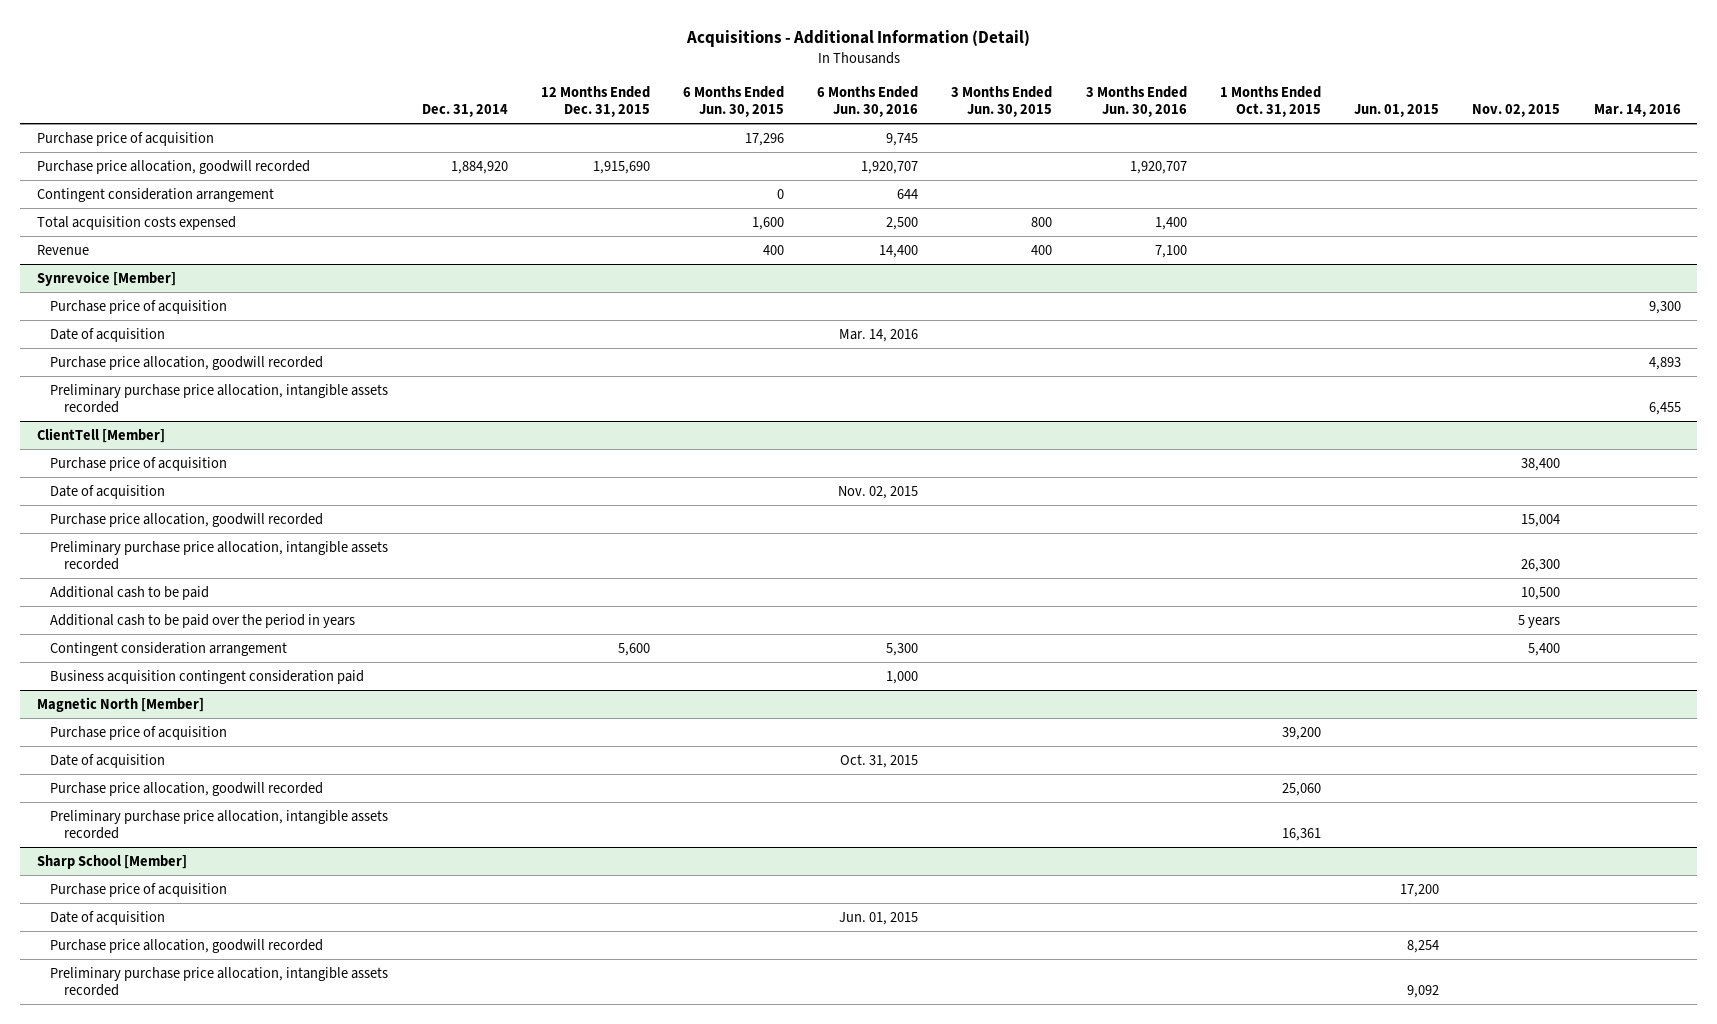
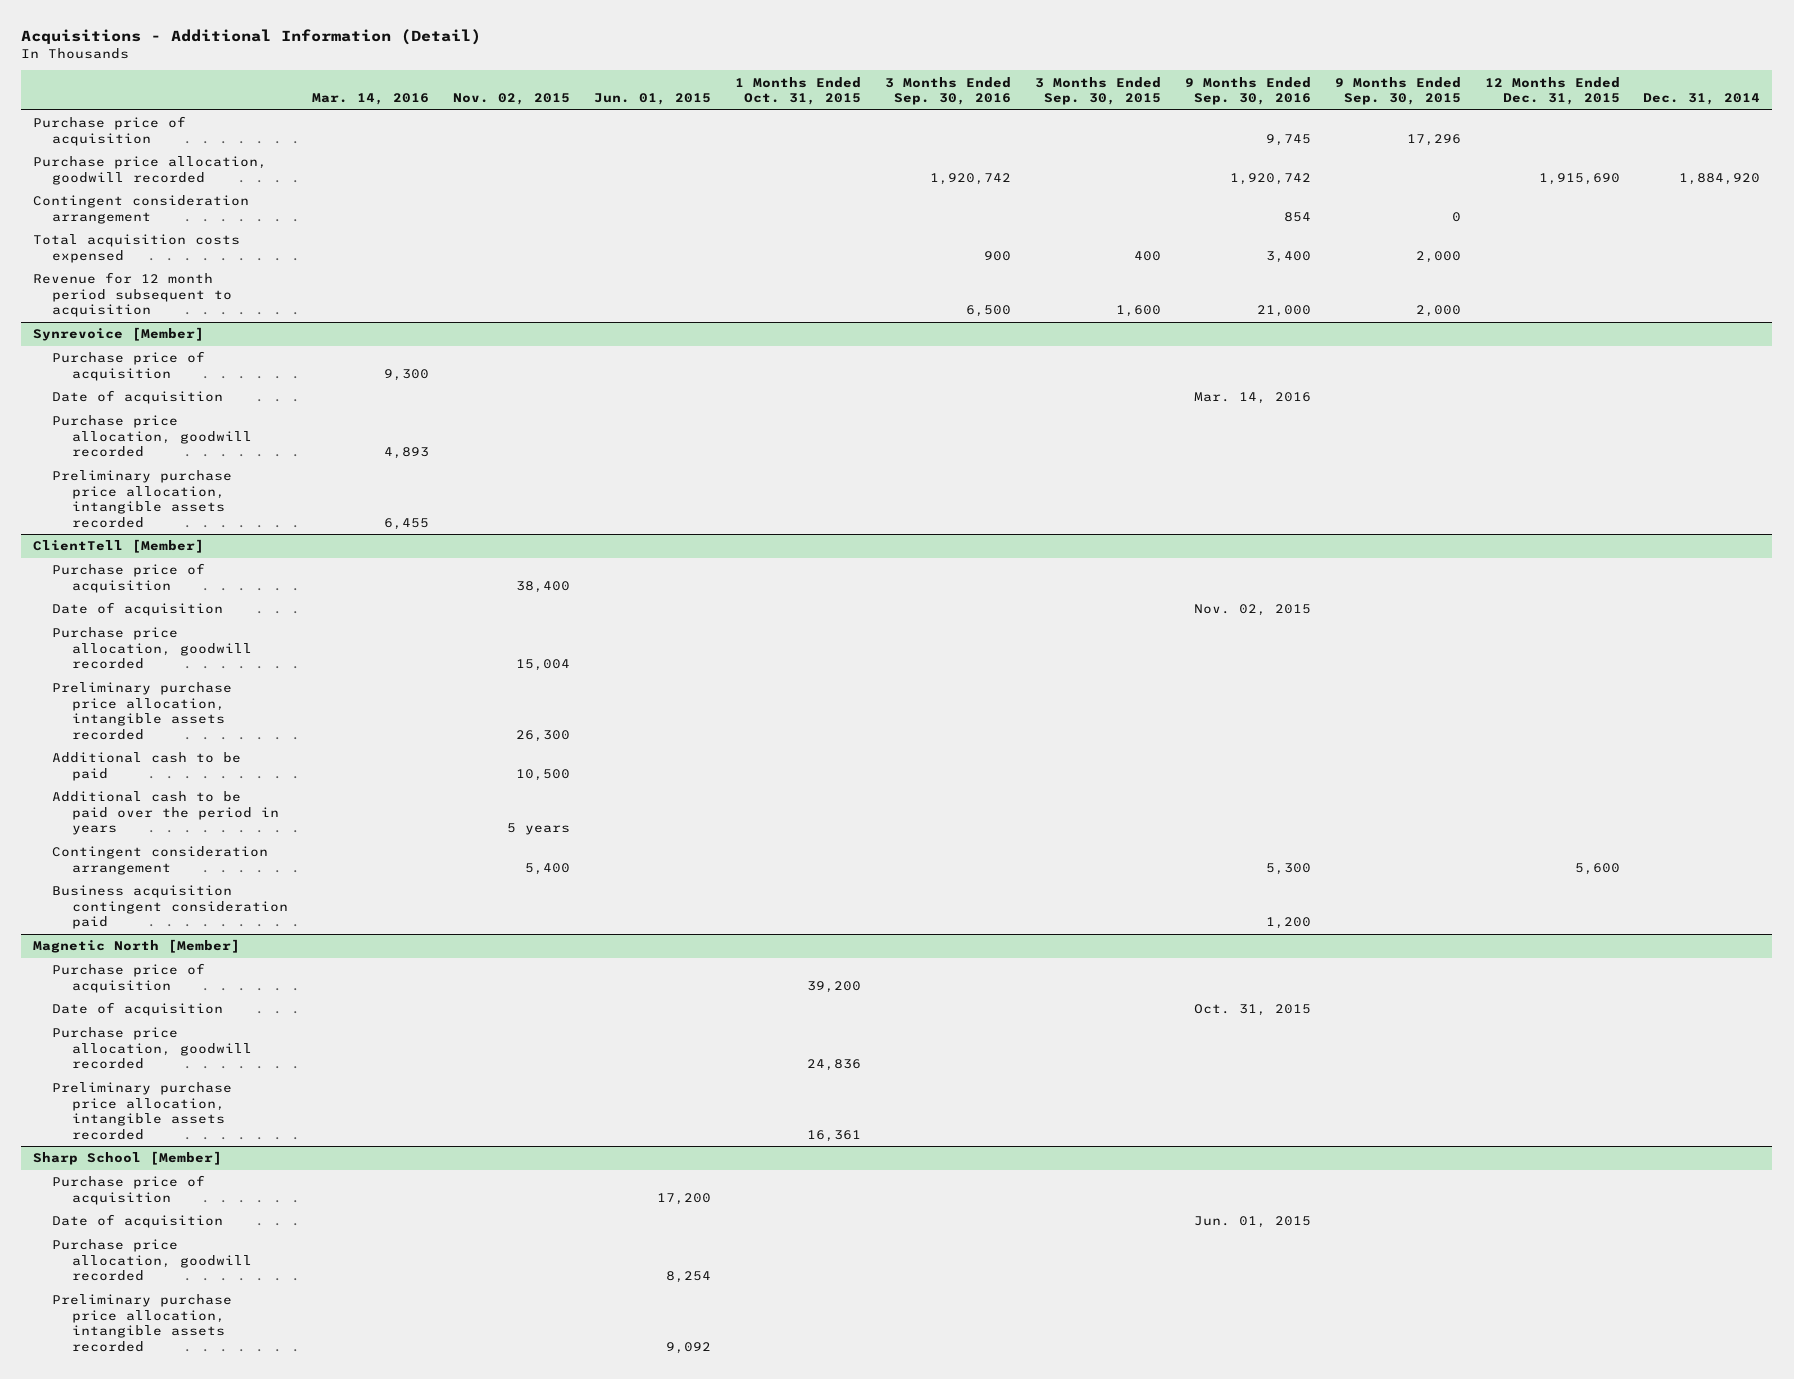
[682,85,784,117] 6 Months Ended Jun. 30, 2015 -> none
[817,85,919,117] 6 Months Ended Jun. 30, 2016 -> none
[951,85,1053,117] 3 Months Ended Jun. 30, 2015 -> none
[1085,85,1187,117] 3 Months Ended Jun. 30, 2016 -> none
none -> [884,76,1011,106] 3 Months Ended Sep. 30, 2016
none -> [1034,76,1161,106] 3 Months Ended Sep. 30, 2015
none -> [1184,76,1311,106] 9 Months Ended Sep. 30, 2016
none -> [1334,76,1461,106] 9 Months Ended Sep. 30, 2015
[36,244,89,255] Revenue -> [33,272,233,318] Revenue for 12 month period subsequent to acquisition
[1281,782,1321,796] 25,060 -> [806,1059,861,1072] 24,836

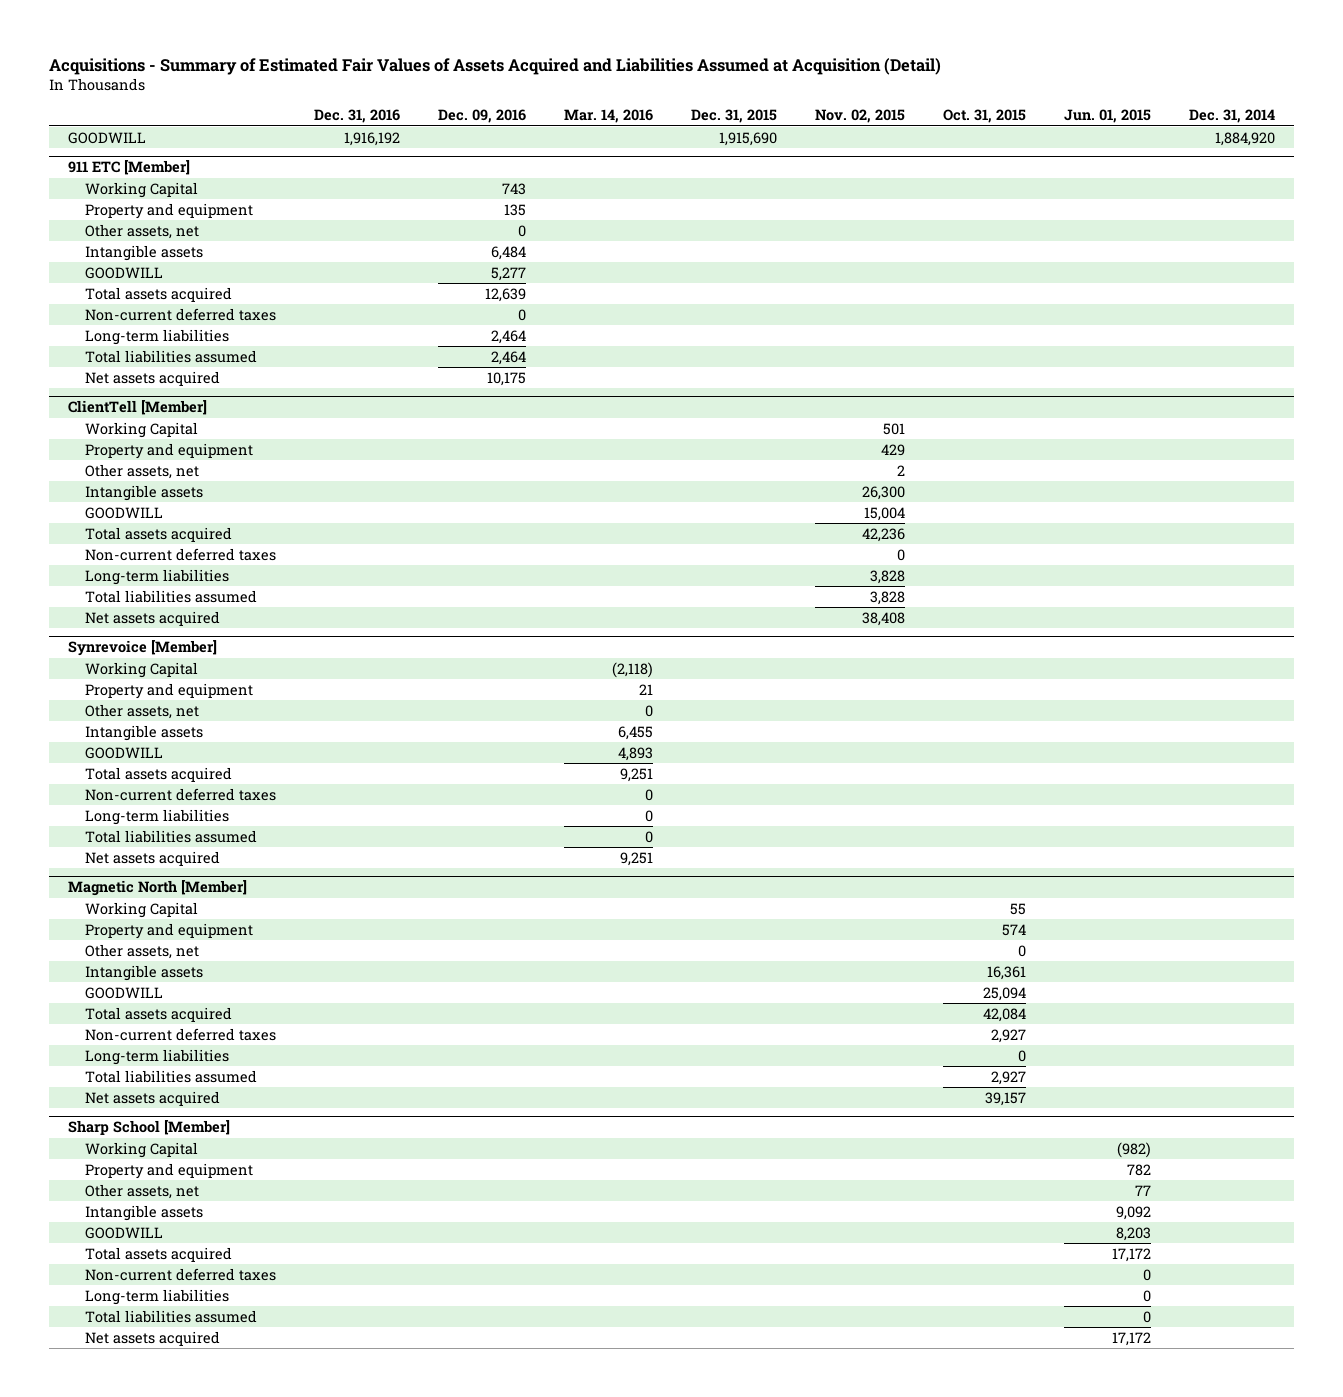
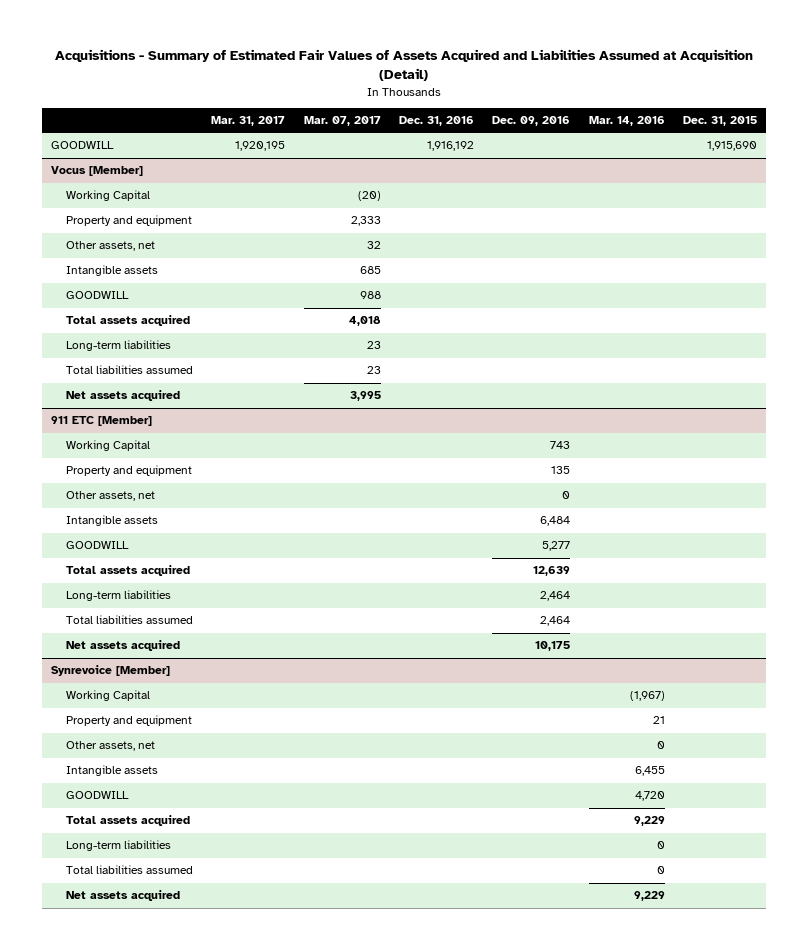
[814,109,905,124] Nov. 02, 2015 -> none
[942,109,1026,124] Oct. 31, 2015 -> none
[1063,109,1151,124] Jun. 01, 2015 -> none
[1188,109,1275,124] Dec. 31, 2014 -> none
none -> [211,116,286,127] Mar. 31, 2017
none -> [303,116,381,127] Mar. 07, 2017
none -> [50,166,143,177] Vocus [Member]
none -> [66,190,151,202] Working Capital
none -> [66,215,193,227] Property and equipment
none -> [66,241,156,252] Other assets, net
none -> [66,265,159,277] Intangible assets
none -> [66,291,130,300] GOODWILL
none -> [66,315,191,327] Total assets acquired
none -> [66,340,172,352] Long-term liabilities
none -> [66,365,194,375] Total liabilities assumed
none -> [66,390,181,402] Net assets acquired
[84,307,276,321] Non-current deferred taxes -> none
[67,400,207,416] ClientTell [Member] -> none
[84,421,198,438] Working Capital -> none
[84,442,253,459] Property and equipment -> none
[84,463,199,479] Other assets, net -> none
[84,484,203,501] Intangible assets -> none
[84,506,163,519] GOODWILL -> none
[84,526,232,542] Total assets acquired -> none
[84,547,276,561] Non-current deferred taxes -> none
[84,568,229,585] Long-term liabilities -> none
[84,589,257,603] Total liabilities assumed -> none
[84,610,220,626] Net assets acquired -> none
[611,661,653,678] (2,118) -> [629,691,665,702] (1,967)
[84,787,276,801] Non-current deferred taxes -> none
[617,746,653,761] 4,893 -> [634,791,665,802] 4,720
[619,767,653,782] 9,251 -> [633,816,665,827] 9,229
[67,880,247,897] Magnetic North [Member] -> none
[84,901,198,918] Working Capital -> none
[84,922,253,939] Property and equipment -> none
[84,943,199,959] Other assets, net -> none
[84,964,203,981] Intangible assets -> none
[84,986,163,999] GOODWILL -> none
[84,1006,232,1022] Total assets acquired -> none
[84,1027,276,1041] Non-current deferred taxes -> none
[84,1048,229,1065] Long-term liabilities -> none
[84,1069,257,1083] Total liabilities assumed -> none
[84,1090,220,1106] Net assets acquired -> none
[67,1120,230,1136] Sharp School [Member] -> none
[84,1141,198,1158] Working Capital -> none
[84,1162,253,1179] Property and equipment -> none
[84,1183,199,1199] Other assets, net -> none
[84,1204,203,1221] Intangible assets -> none
[84,1226,163,1239] GOODWILL -> none
[84,1246,232,1262] Total assets acquired -> none
[84,1267,276,1281] Non-current deferred taxes -> none
[84,1288,229,1305] Long-term liabilities -> none
[84,1309,257,1323] Total liabilities assumed -> none
[84,1330,220,1346] Net assets acquired -> none
[619,851,653,866] 9,251 -> [633,891,665,902] 9,229

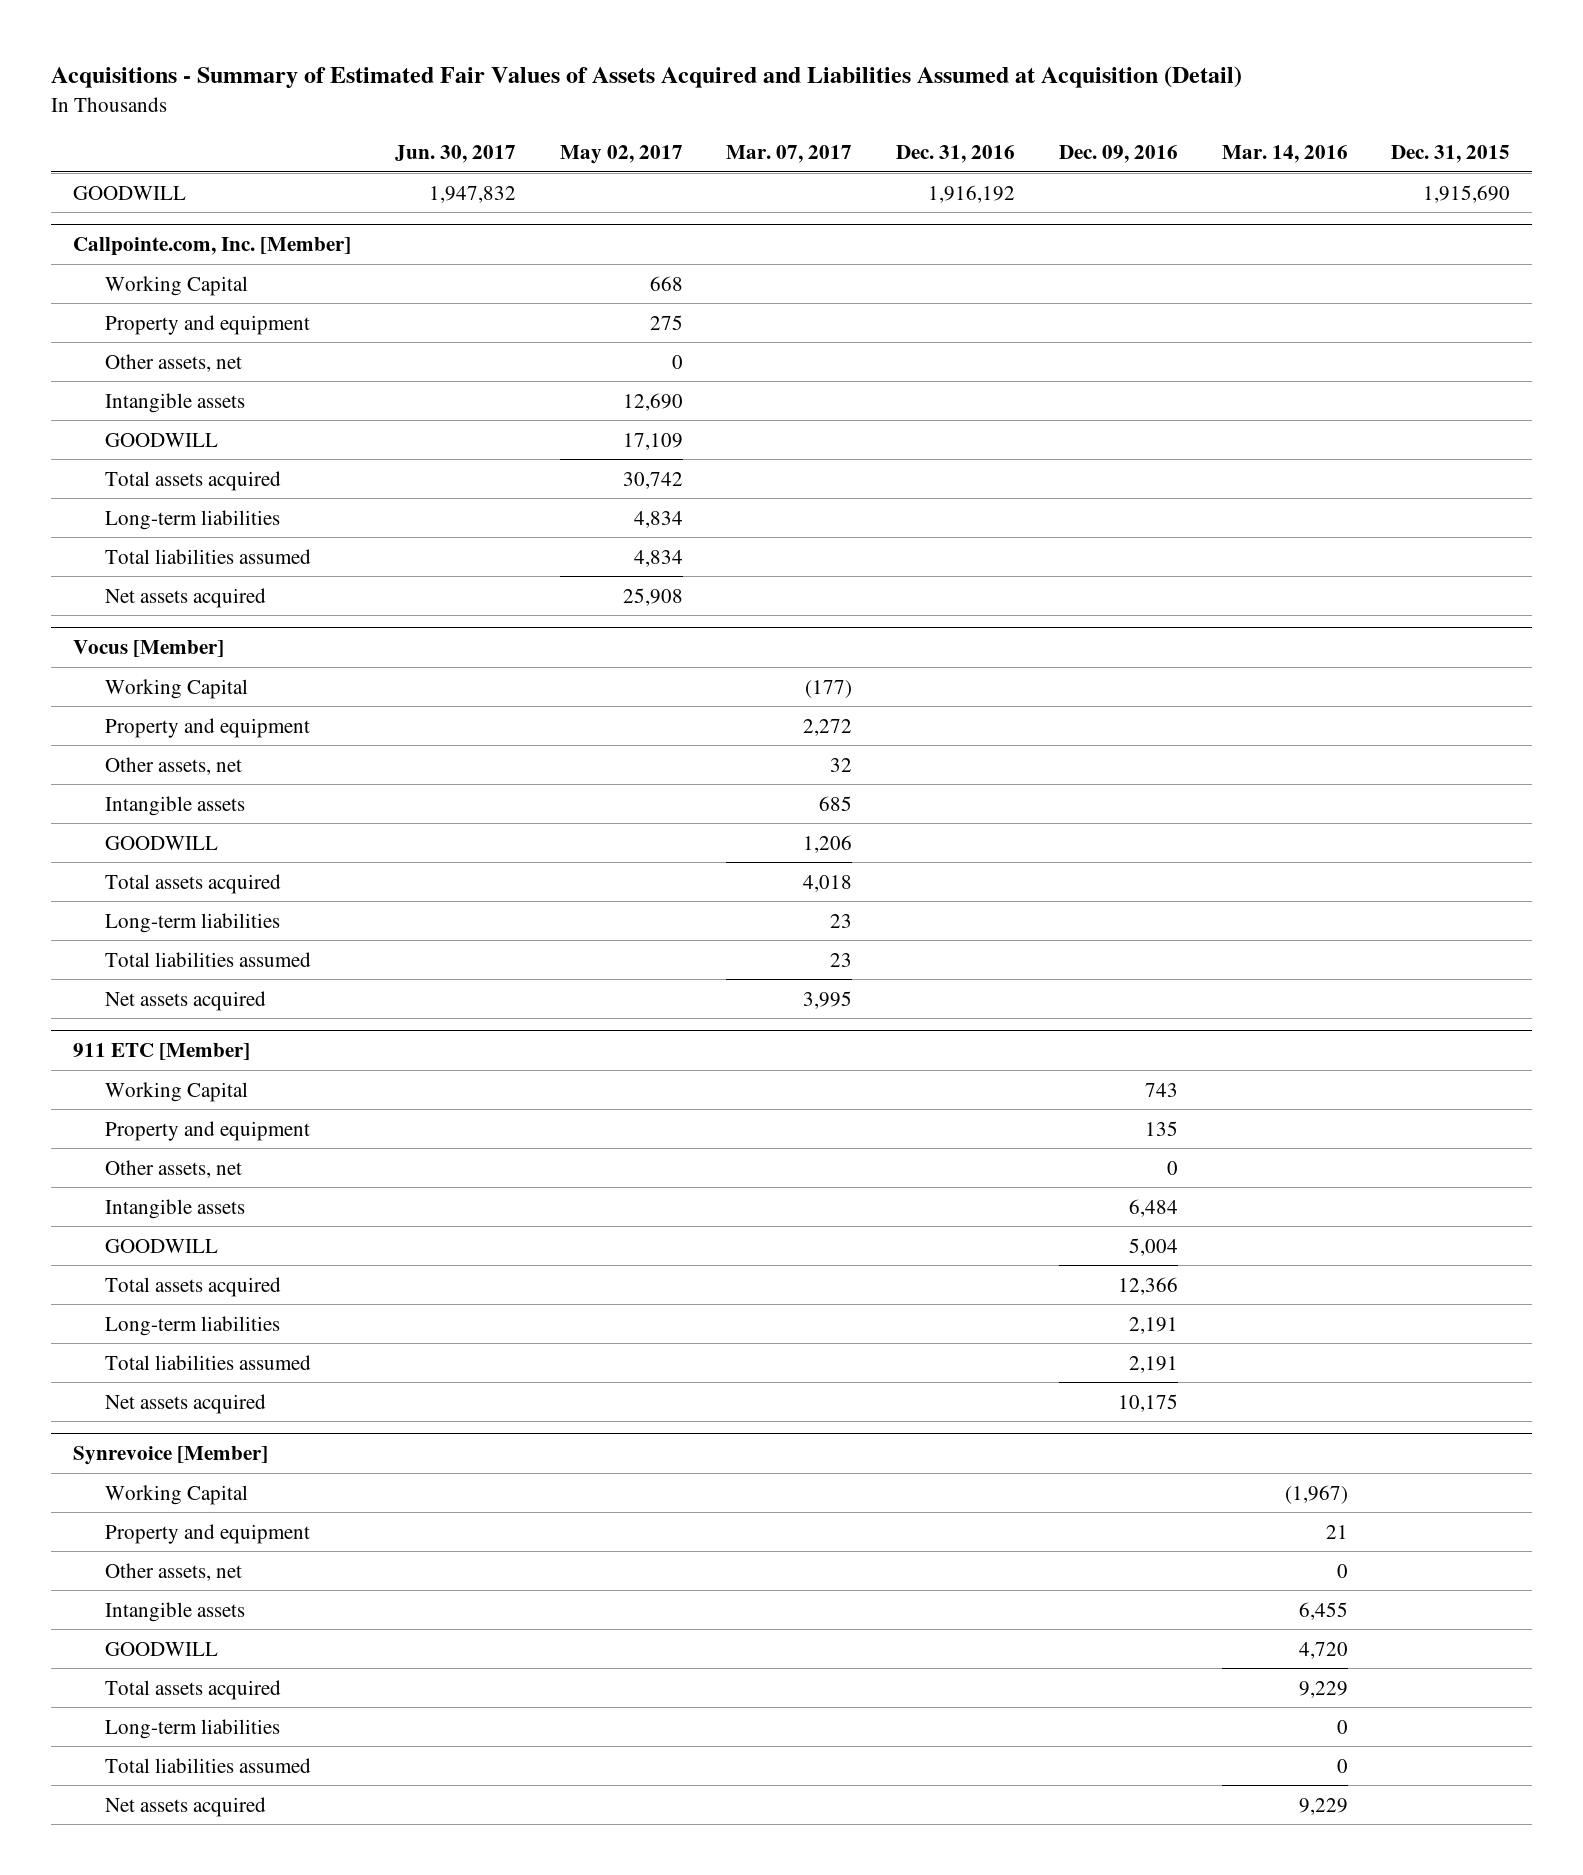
[211,116,286,127] Mar. 31, 2017 -> none
none -> [394,144,516,163] Jun. 30, 2017
none -> [559,144,683,164] May 02, 2017
none -> [73,236,352,256] Callpointe.com, Inc. [Member]
none -> [105,275,249,296] Working Capital
none -> [105,314,311,335] Property and equipment
none -> [105,353,243,372] Other assets, net
none -> [105,392,246,413] Intangible assets
none -> [105,432,219,447] GOODWILL
none -> [105,470,282,491] Total assets acquired
none -> [105,509,281,530] Long-term liabilities
none -> [105,548,312,564] Total liabilities assumed
none -> [105,587,267,608] Net assets acquired
[357,191,381,202] (20) -> [805,679,853,698] (177)
[350,216,381,227] 2,333 -> [803,718,853,736] 2,272
[359,291,381,300] 988 -> [803,834,853,853] 1,206
[542,541,571,552] 5,277 -> [1128,1237,1178,1256] 5,004
[533,566,571,577] 12,639 -> [1117,1276,1178,1295] 12,366
[540,591,571,602] 2,464 -> [1128,1316,1178,1334] 2,191
[540,616,571,627] 2,464 -> [1128,1355,1178,1373] 2,191

